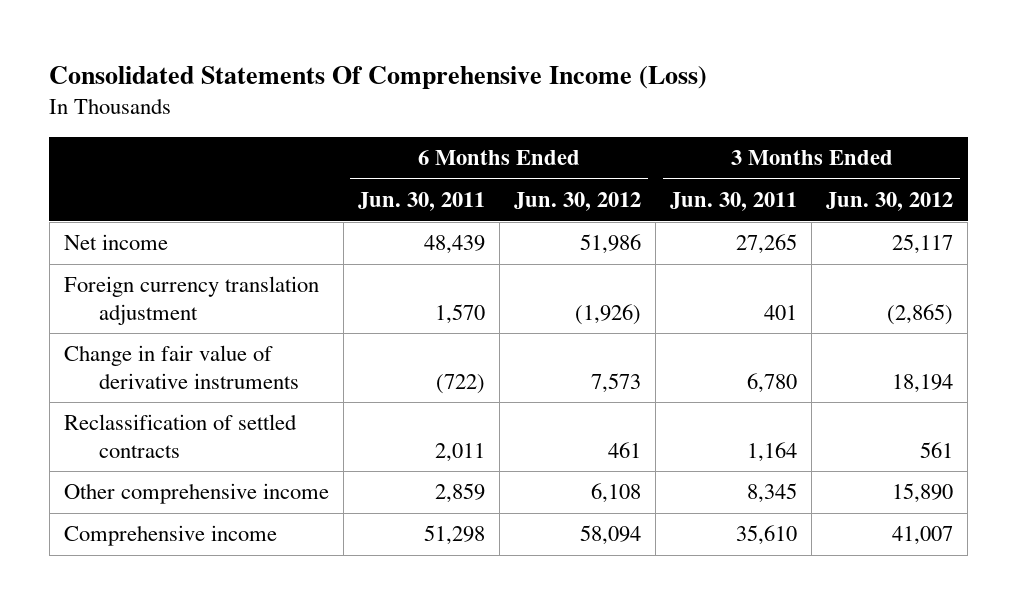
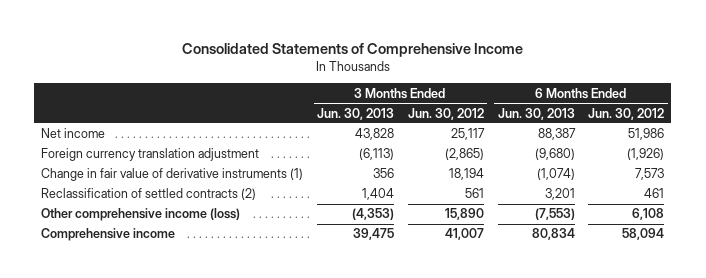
[49,65,708,89] Consolidated Statements Of Comprehensive Income (Loss) -> [181,42,523,57] Consolidated Statements of Comprehensive Income
[357,192,485,212] Jun. 30, 2011 -> none
[670,192,798,212] Jun. 30, 2011 -> none
none -> [317,107,395,120] Jun. 30, 2013
none -> [497,107,575,120] Jun. 30, 2013
[63,345,300,389] Change in fair value of derivative instruments -> [41,168,304,182] Change in fair value of derivative instruments (1)
[63,414,297,458] Reclassification of settled contracts -> [41,188,257,201] Reclassification of settled contracts (2)
[63,483,329,505] Other comprehensive income -> [41,208,241,222] Other comprehensive income (loss)

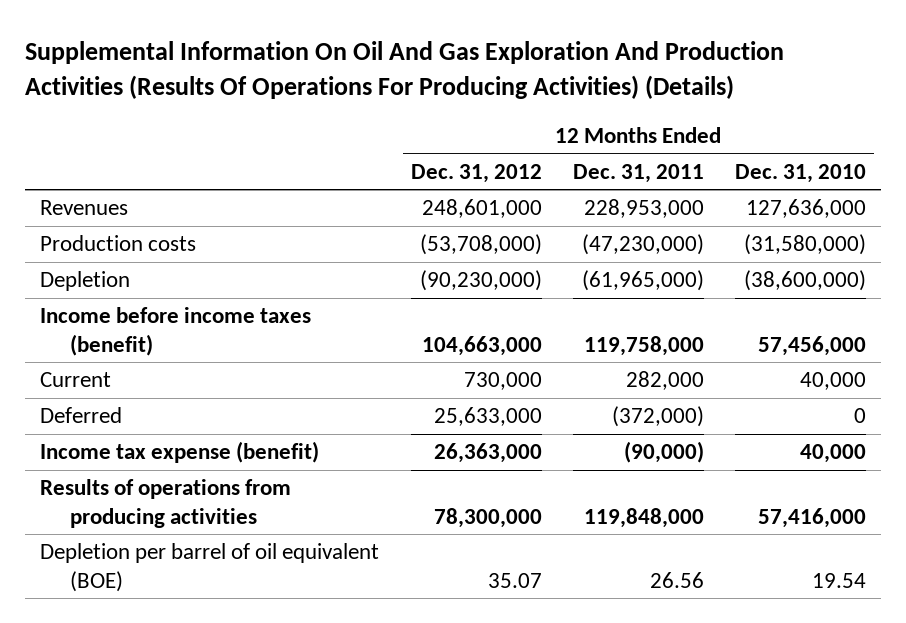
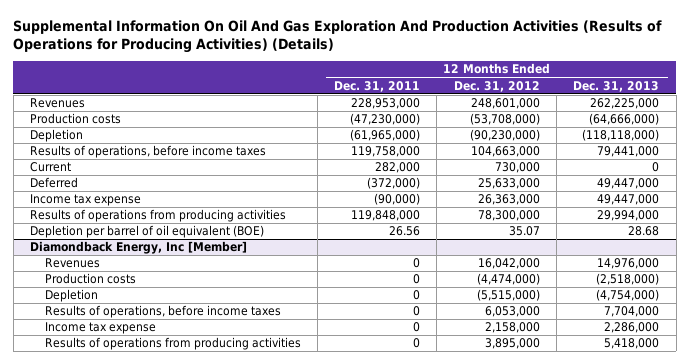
[24,41,784,100] Supplemental Information On Oil And Gas Exploration And Production Activities (Results Of Operations For Producing Activities) (Details) -> [13,20,663,54] Supplemental Information On Oil And Gas Exploration And Production Activities (Results of Operations for Producing Activities) (Details)
[734,163,866,183] Dec. 31, 2010 -> none
none -> [573,80,660,92] Dec. 31, 2013
[40,307,312,356] Income before income taxes (benefit) -> [30,145,267,159] Results of operations, before income taxes
[40,441,320,464] Income tax expense (benefit) -> [30,194,142,207] Income tax expense
none -> [30,241,248,255] Diamondback Energy, Inc [Member]
none -> [44,258,100,269] Revenues
none -> [44,273,136,285] Production costs
none -> [44,289,98,303] Depletion
none -> [44,305,281,319] Results of operations, before income taxes
none -> [44,322,156,335] Income tax expense
none -> [44,337,301,351] Results of operations from producing activities

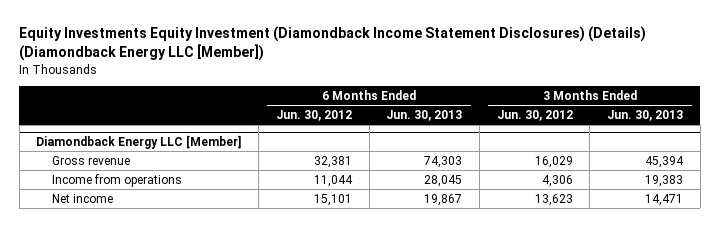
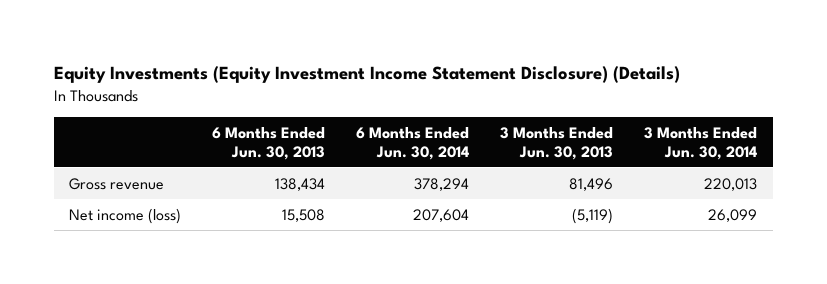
[19,26,647,62] Equity Investments Equity Investment (Diamondback Income Statement Disclosures) (Details) (Diamondback Energy LLC [Member]) -> [53,65,680,83] Equity Investments (Equity Investment Income Statement Disclosure) (Details)
[275,110,352,122] Jun. 30, 2012 -> none
[496,110,573,122] Jun. 30, 2012 -> none
none -> [356,126,470,160] 6 Months Ended Jun. 30, 2014
none -> [644,126,758,160] 3 Months Ended Jun. 30, 2014
[36,135,242,150] Diamondback Energy LLC [Member] -> none
[52,173,183,187] Income from operations -> none
[424,155,463,168] 74,303 -> [275,177,326,191] 138,434
[645,155,685,168] 45,394 -> [569,177,614,191] 81,496
[52,193,114,203] Net income -> [69,207,182,224] Net income (loss)
[424,193,463,206] 19,867 -> [282,208,326,222] 15,508
[645,193,684,206] 14,471 -> [572,207,614,224] (5,119)

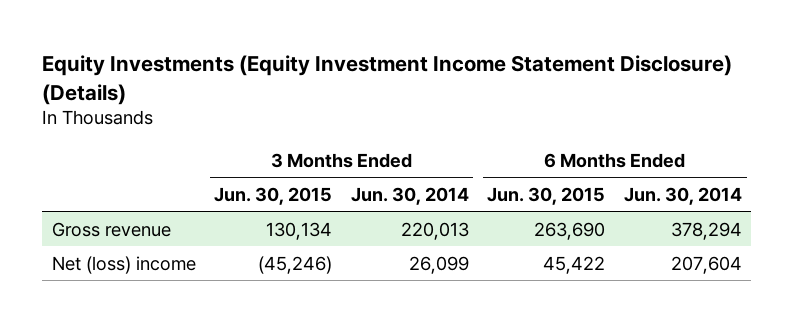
[212,126,326,160] 6 Months Ended Jun. 30, 2013 -> none
[500,126,614,160] 3 Months Ended Jun. 30, 2013 -> none
none -> [214,186,333,205] Jun. 30, 2015
none -> [487,186,606,205] Jun. 30, 2015
[69,207,182,224] Net income (loss) -> [51,255,196,274] Net (loss) income

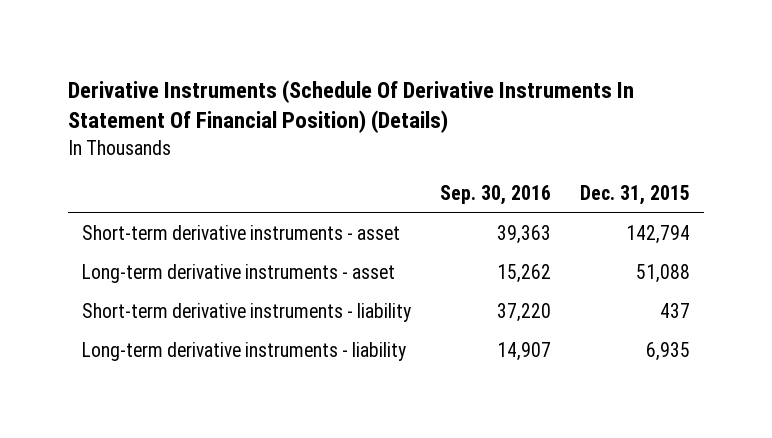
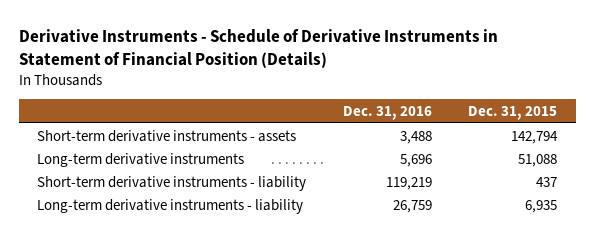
[67,79,634,134] Derivative Instruments (Schedule Of Derivative Instruments In Statement Of Financial Position) (Details) -> [18,28,498,68] Derivative Instruments - Schedule of Derivative Instruments in Statement of Financial Position (Details)
[439,185,551,206] Sep. 30, 2016 -> none
none -> [342,105,432,120] Dec. 31, 2016
[81,225,400,241] Short-term derivative instruments - asset -> [37,129,297,142] Short-term derivative instruments - assets
[81,264,395,284] Long-term derivative instruments - asset -> [37,152,245,167] Long-term derivative instruments

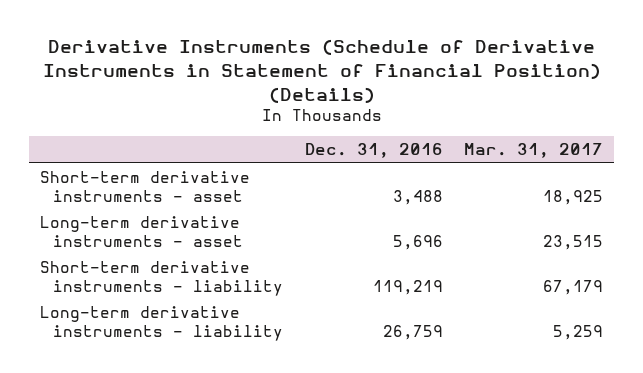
[18,28,498,68] Derivative Instruments - Schedule of Derivative Instruments in Statement of Financial Position (Details) -> [42,39,601,103] Derivative Instruments (Schedule of Derivative Instruments in Statement of Financial Position) (Details)
[468,105,558,120] Dec. 31, 2015 -> none
none -> [464,143,604,159] Mar. 31, 2017
[37,129,297,142] Short-term derivative instruments - assets -> [40,170,251,202] Short-term derivative instruments - asset
[37,152,245,167] Long-term derivative instruments -> [40,215,244,247] Long-term derivative instruments - asset

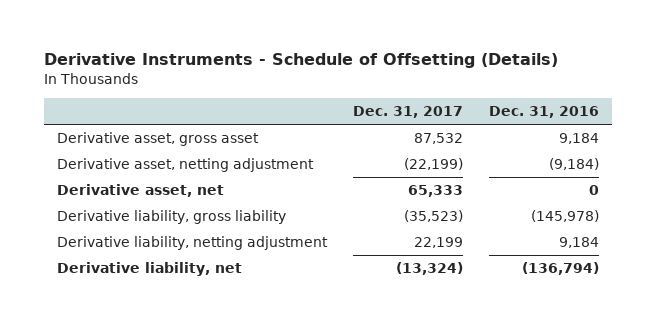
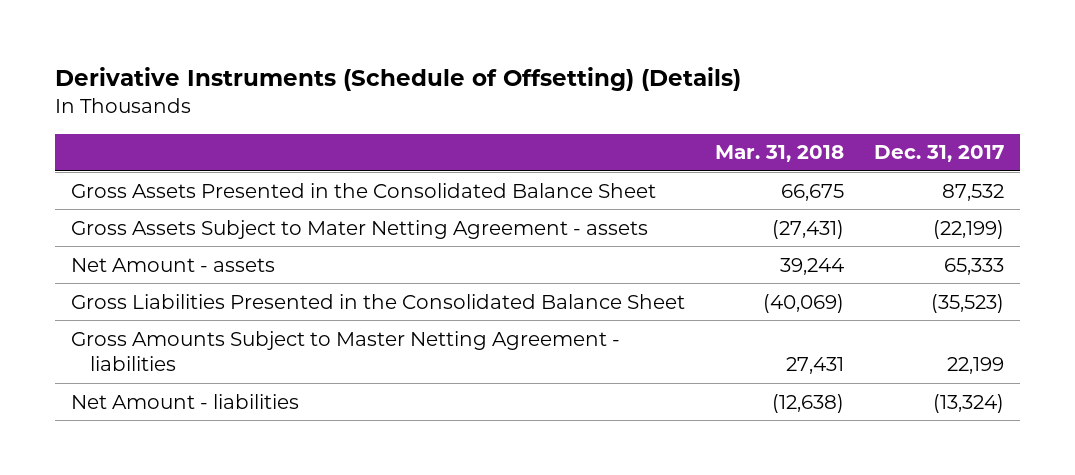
[43,53,558,69] Derivative Instruments - Schedule of Offsetting (Details) -> [55,67,742,92] Derivative Instruments (Schedule of Offsetting) (Details)
[488,106,599,119] Dec. 31, 2016 -> none
none -> [714,145,844,163] Mar. 31, 2018
[56,132,259,147] Derivative asset, gross asset -> [70,182,656,198] Gross Assets Presented in the Consolidated Balance Sheet
[56,158,314,173] Derivative asset, netting adjustment -> [70,219,648,239] Gross Assets Subject to Mater Netting Agreement - assets
[56,184,224,198] Derivative asset, net -> [70,257,275,272] Net Amount - assets
[56,210,286,225] Derivative liability, gross liability -> [70,293,685,309] Gross Liabilities Presented in the Consolidated Balance Sheet
[56,236,328,251] Derivative liability, netting adjustment -> [70,330,620,372] Gross Amounts Subject to Master Netting Agreement - liabilities
[56,262,242,277] Derivative liability, net -> [70,393,299,409] Net Amount - liabilities

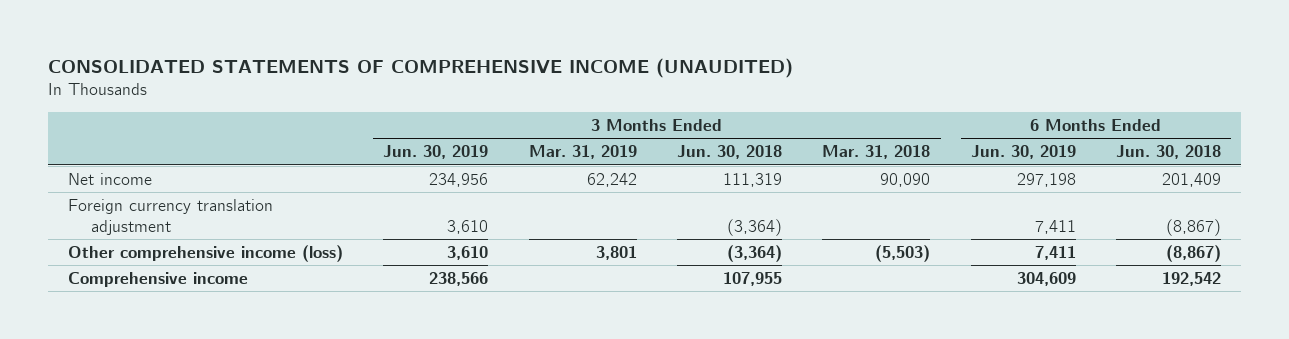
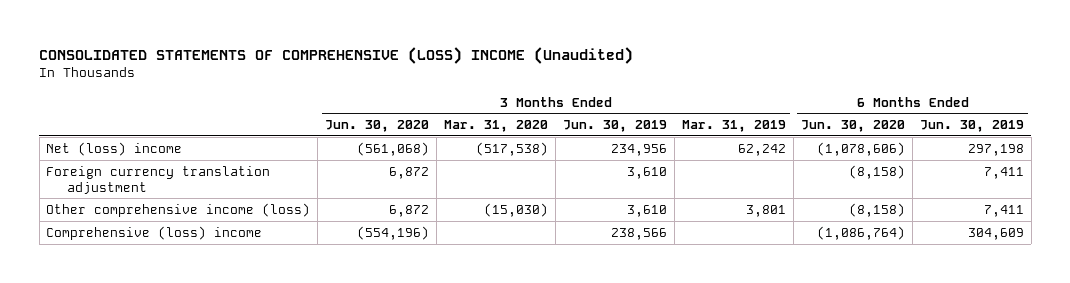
[47,58,793,79] CONSOLIDATED STATEMENTS OF COMPREHENSIVE INCOME (UNAUDITED) -> [39,46,634,64] CONSOLIDATED STATEMENTS OF COMPREHENSIVE (LOSS) INCOME (Unaudited)
[677,145,783,160] Jun. 30, 2018 -> none
[822,145,931,160] Mar. 31, 2018 -> none
[1116,145,1222,160] Jun. 30, 2018 -> none
none -> [325,120,430,133] Jun. 30, 2020
none -> [444,120,549,133] Mar. 31, 2020
none -> [801,120,906,133] Jun. 30, 2020
[67,172,152,185] Net income -> [46,141,183,156] Net (loss) income
[67,271,248,287] Comprehensive income -> [46,225,263,240] Comprehensive (loss) income

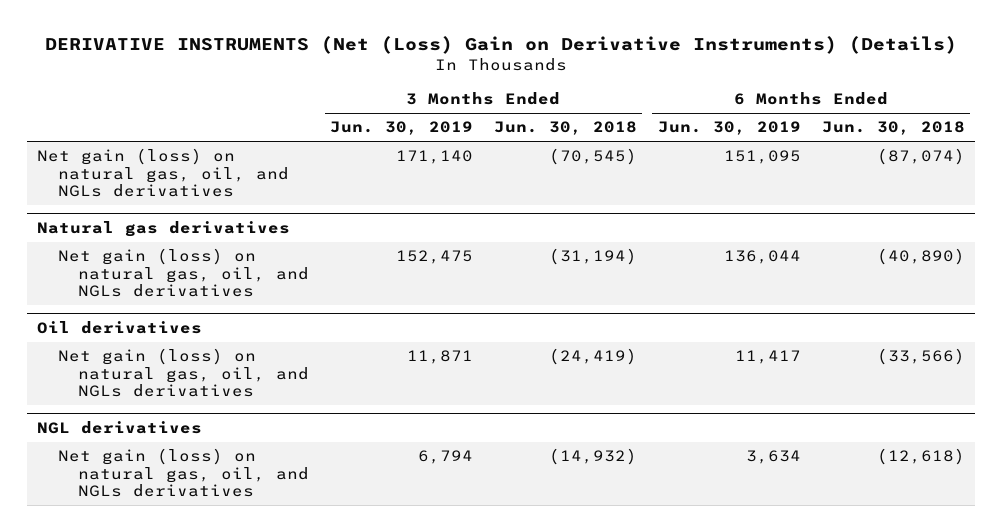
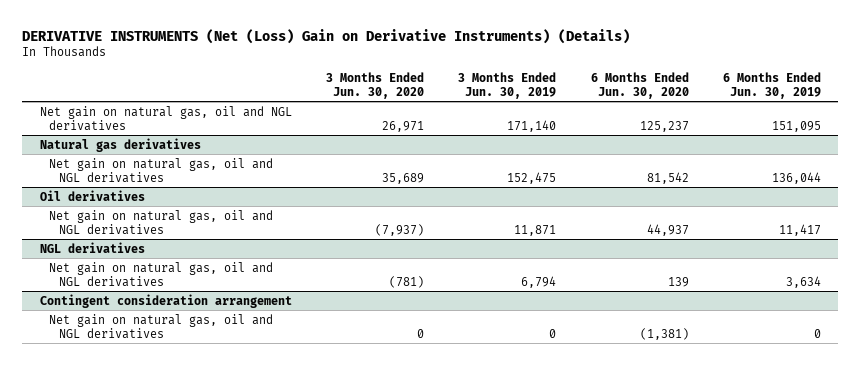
[493,121,637,136] Jun. 30, 2018 -> none
[821,121,965,136] Jun. 30, 2018 -> none
none -> [325,71,424,99] 3 Months Ended Jun. 30, 2020
none -> [590,71,689,99] 6 Months Ended Jun. 30, 2020
[37,148,289,197] Net gain (loss) on natural gas, oil, and NGLs derivatives -> [39,105,292,131] Net gain on natural gas, oil and NGL derivatives
[57,248,309,297] Net gain (loss) on natural gas, oil, and NGLs derivatives -> [49,157,274,183] Net gain on natural gas, oil and NGL derivatives
[57,348,309,397] Net gain (loss) on natural gas, oil, and NGLs derivatives -> [49,209,274,235] Net gain on natural gas, oil and NGL derivatives
[57,448,309,497] Net gain (loss) on natural gas, oil, and NGLs derivatives -> [49,261,274,287] Net gain on natural gas, oil and NGL derivatives
none -> [39,293,292,308] Contingent consideration arrangement
none -> [49,313,274,339] Net gain on natural gas, oil and NGL derivatives

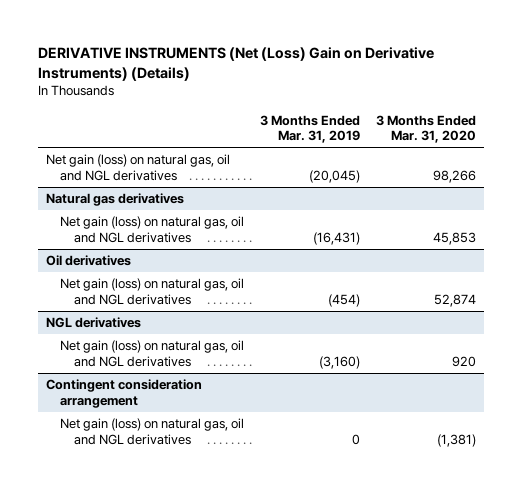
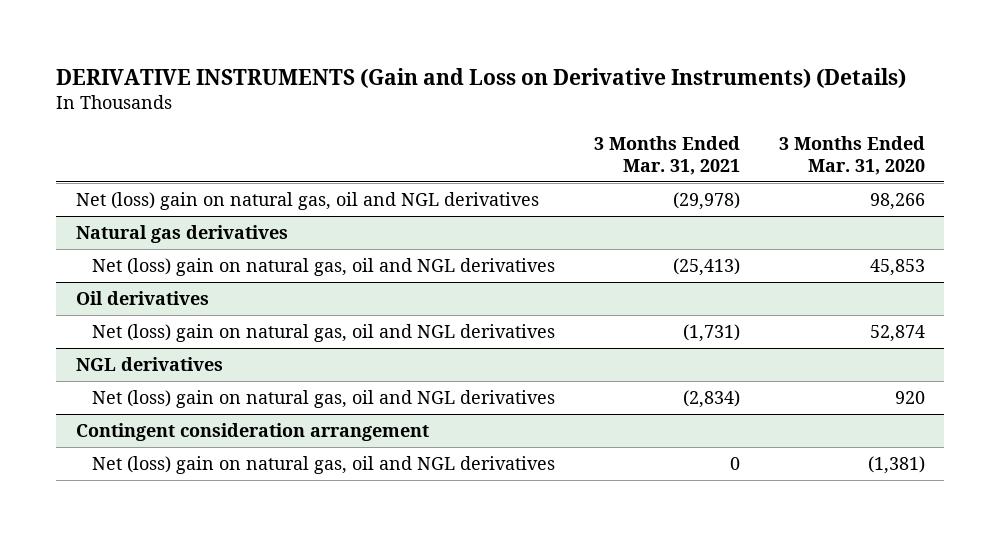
[38,47,435,82] DERIVATIVE INSTRUMENTS (Net (Loss) Gain on Derivative Instruments) (Details) -> [56,67,907,88] DERIVATIVE INSTRUMENTS (Gain and Loss on Derivative Instruments) (Details)
[259,114,360,144] 3 Months Ended Mar. 31, 2019 -> none
none -> [593,136,740,175] 3 Months Ended Mar. 31, 2021
[46,154,231,181] Net gain (loss) on natural gas, oil and NGL derivatives -> [75,191,539,210] Net (loss) gain on natural gas, oil and NGL derivatives
[59,216,244,243] Net gain (loss) on natural gas, oil and NGL derivatives -> [91,257,555,276] Net (loss) gain on natural gas, oil and NGL derivatives
[59,278,244,305] Net gain (loss) on natural gas, oil and NGL derivatives -> [91,323,555,342] Net (loss) gain on natural gas, oil and NGL derivatives
[59,340,244,367] Net gain (loss) on natural gas, oil and NGL derivatives -> [91,389,555,408] Net (loss) gain on natural gas, oil and NGL derivatives
[59,418,244,445] Net gain (loss) on natural gas, oil and NGL derivatives -> [91,455,555,474] Net (loss) gain on natural gas, oil and NGL derivatives

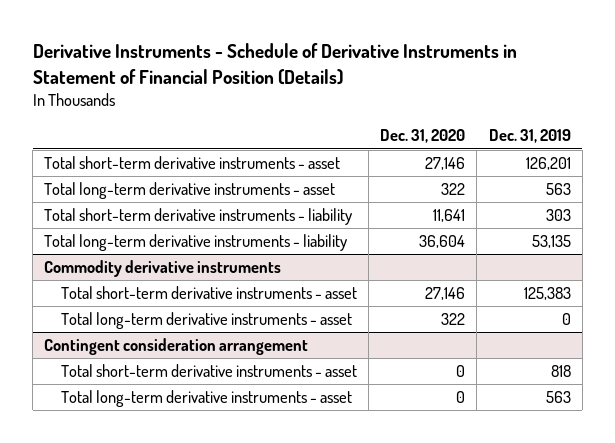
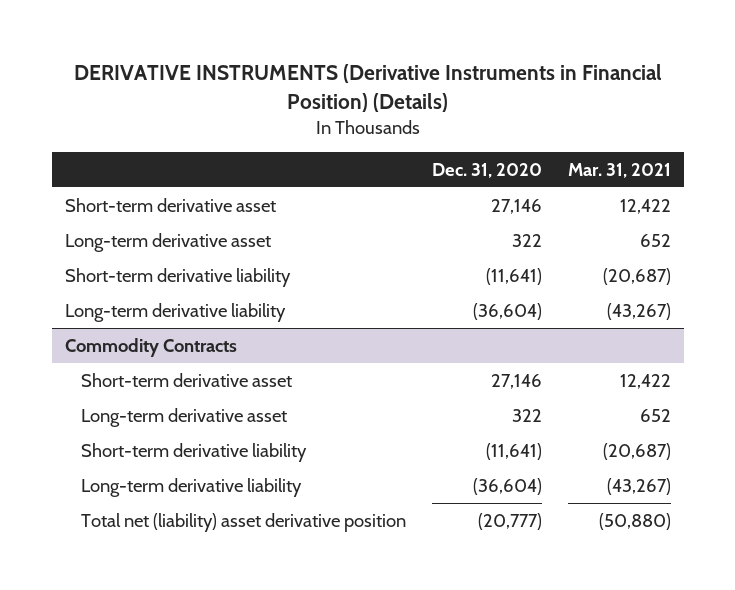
[32,43,517,85] Derivative Instruments - Schedule of Derivative Instruments in Statement of Financial Position (Details) -> [73,64,662,113] DERIVATIVE INSTRUMENTS (Derivative Instruments in Financial Position) (Details)
[488,129,571,144] Dec. 31, 2019 -> none
none -> [567,162,671,178] Mar. 31, 2021
[44,338,309,356] Contingent consideration arrangement -> none
[61,364,358,378] Total short-term derivative instruments - asset -> none
[61,390,353,408] Total long-term derivative instruments - asset -> none
[44,156,341,170] Total short-term derivative instruments - asset -> [64,197,276,212] Short-term derivative asset
[44,182,336,200] Total long-term derivative instruments - asset -> [64,232,271,252] Long-term derivative asset
[44,208,353,226] Total short-term derivative instruments - liability -> [64,267,291,287] Short-term derivative liability
[433,209,466,223] 11,641 -> [485,267,542,285] (11,641)
[44,234,348,252] Total long-term derivative instruments - liability -> [64,302,286,322] Long-term derivative liability
[419,235,466,249] 36,604 -> [472,302,542,320] (36,604)
[44,260,282,278] Commodity derivative instruments -> [64,337,237,357] Commodity Contracts
[61,286,358,300] Total short-term derivative instruments - asset -> [80,372,292,387] Short-term derivative asset
[61,312,353,330] Total long-term derivative instruments - asset -> [80,407,287,427] Long-term derivative asset
none -> [80,442,307,462] Short-term derivative liability
none -> [80,477,302,497] Long-term derivative liability
none -> [80,512,406,532] Total net (liability) asset derivative position

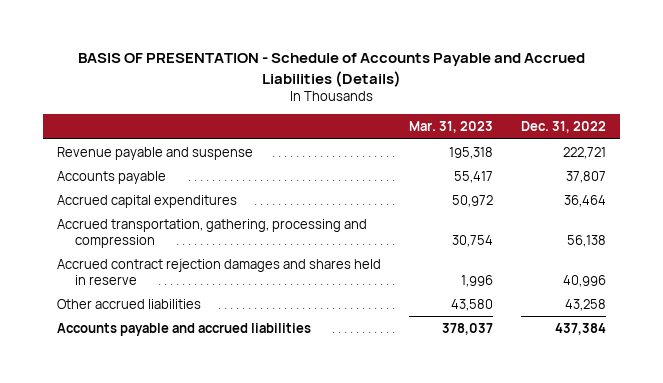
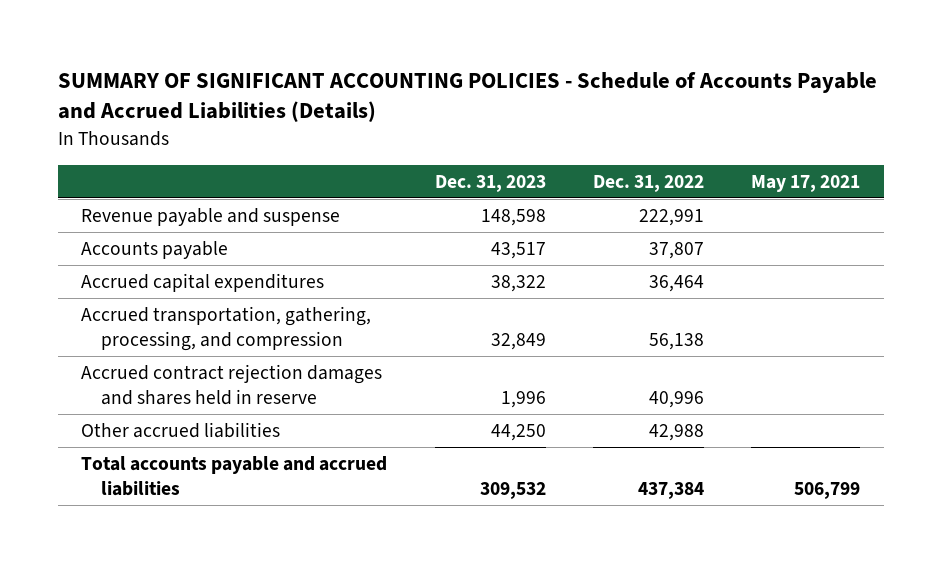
[77,53,585,87] BASIS OF PRESENTATION - Schedule of Accounts Payable and Accrued Liabilities (Details) -> [57,72,877,123] SUMMARY OF SIGNIFICANT ACCOUNTING POLICIES - Schedule of Accounts Payable and Accrued Liabilities (Details)
[409,121,494,134] Mar. 31, 2023 -> none
none -> [434,174,546,192] Dec. 31, 2023
none -> [751,174,861,192] May 17, 2021
[563,146,607,159] 222,721 -> [638,209,704,227] 222,991
[57,218,368,248] Accrued transportation, gathering, processing and compression -> [81,306,372,351] Accrued transportation, gathering, processing, and compression
[565,298,607,311] 43,258 -> [648,424,704,442] 42,988
[57,322,312,336] Accounts payable and accrued liabilities -> [81,456,388,496] Total accounts payable and accrued liabilities

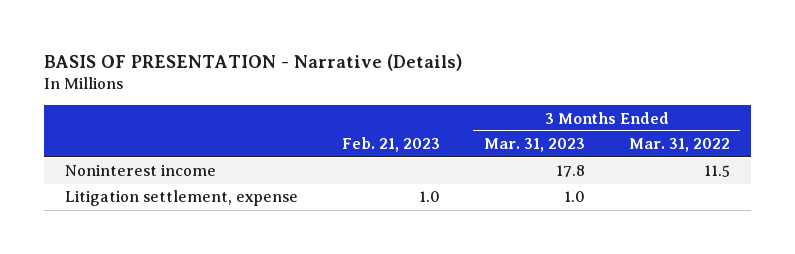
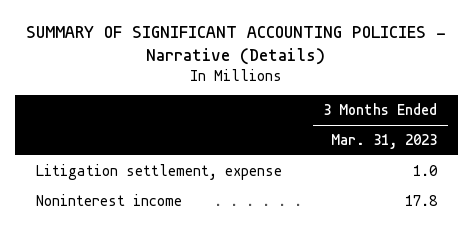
[43,54,462,72] BASIS OF PRESENTATION - Narrative (Details) -> [26,25,447,65] SUMMARY OF SIGNIFICANT ACCOUNTING POLICIES - Narrative (Details)
[342,137,441,153] Feb. 21, 2023 -> none
[628,138,730,153] Mar. 31, 2022 -> none
[65,164,217,177] Noninterest income -> [35,193,182,206] Noninterest income

